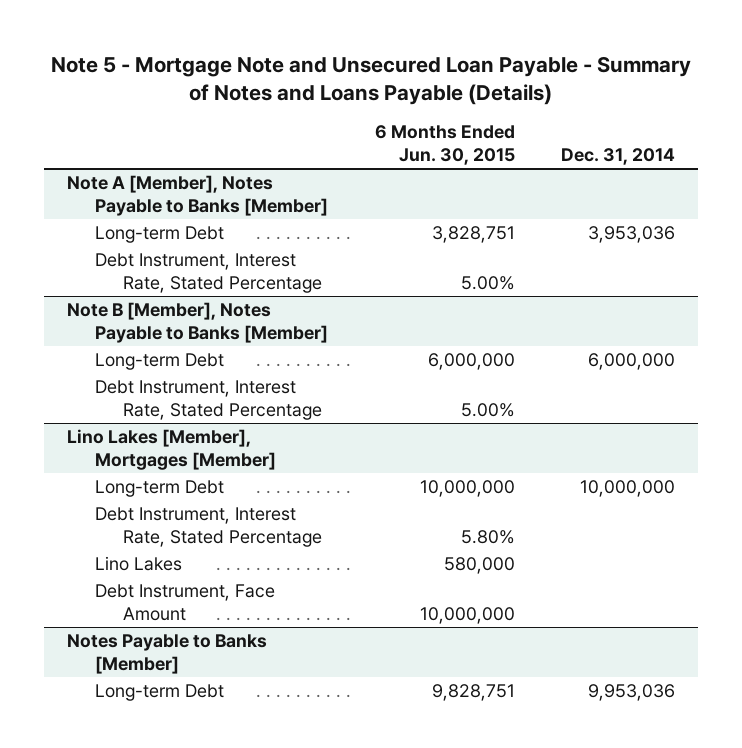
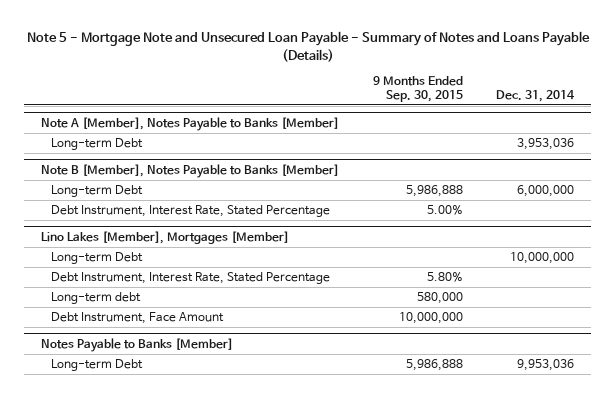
[374,124,515,165] 6 Months Ended Jun. 30, 2015 -> none
none -> [372,76,463,102] 9 Months Ended Sep. 30, 2015
[95,253,323,293] Debt Instrument, Interest Rate, Stated Percentage -> none
[95,556,183,572] Lino Lakes -> [51,292,142,305] Long-term debt

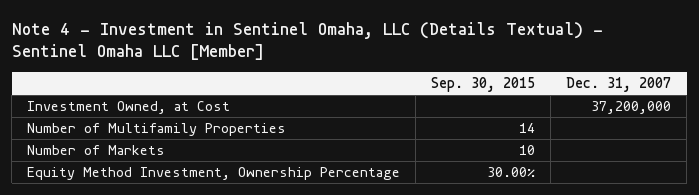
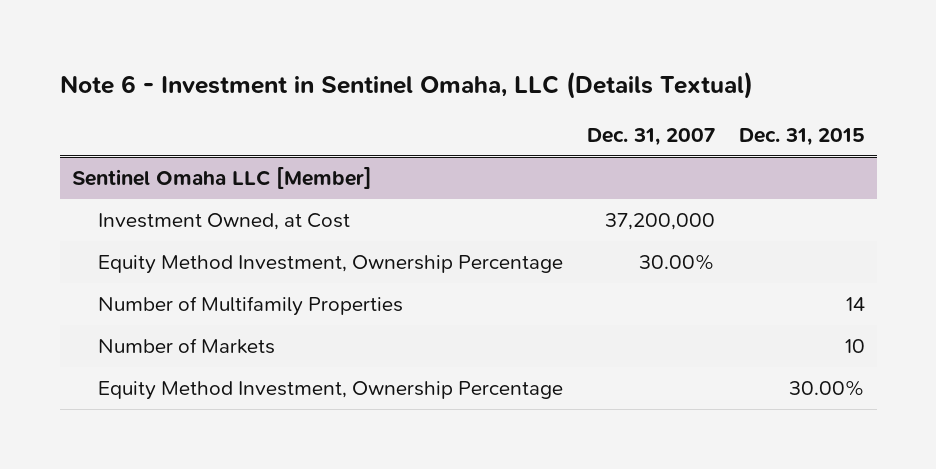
[11,21,603,61] Note 4 - Investment in Sentinel Omaha, LLC (Details Textual) - Sentinel Omaha LLC [Member] -> [59,70,753,99] Note 6 - Investment in Sentinel Omaha, LLC (Details Textual)
[431,77,536,93] Sep. 30, 2015 -> none
none -> [738,128,865,147] Dec. 31, 2015
none -> [71,167,372,190] Sentinel Omaha LLC [Member]
none -> [98,255,564,275] Equity Method Investment, Ownership Percentage

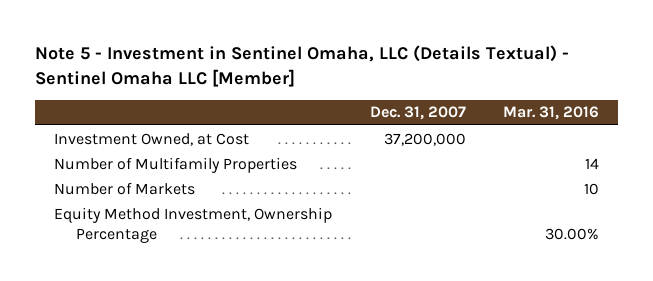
[59,70,753,99] Note 6 - Investment in Sentinel Omaha, LLC (Details Textual) -> [34,45,569,87] Note 5 - Investment in Sentinel Omaha, LLC (Details Textual) - Sentinel Omaha LLC [Member]
[738,128,865,147] Dec. 31, 2015 -> none
none -> [503,106,600,121] Mar. 31, 2016
[71,167,372,190] Sentinel Omaha LLC [Member] -> none
[98,255,564,275] Equity Method Investment, Ownership Percentage -> none

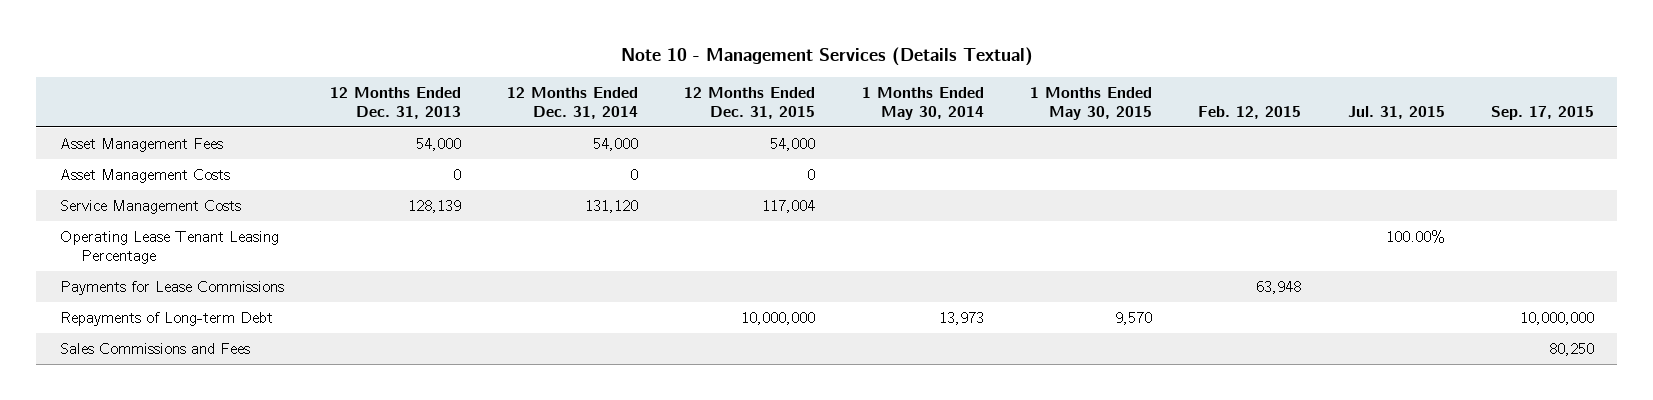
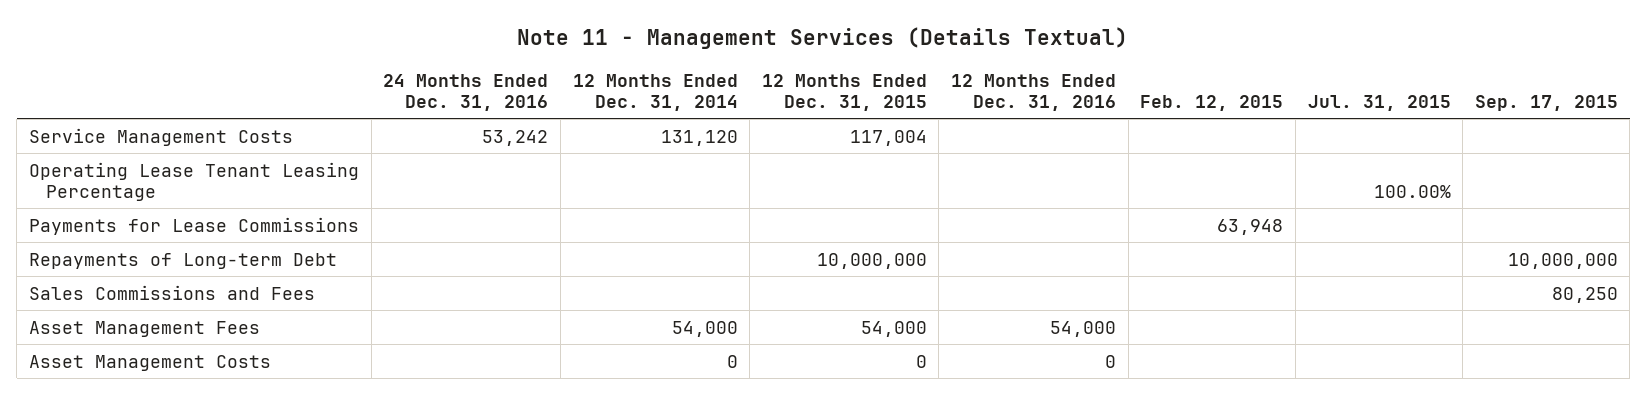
[620,46,1033,66] Note 10 - Management Services (Details Textual) -> [517,26,1129,49] Note 11 - Management Services (Details Textual)
[329,86,461,119] 12 Months Ended Dec. 31, 2013 -> none
[861,86,984,120] 1 Months Ended May 30, 2014 -> none
[1029,86,1152,120] 1 Months Ended May 30, 2015 -> none
none -> [383,73,549,111] 24 Months Ended Dec. 31, 2016
none -> [951,73,1117,111] 12 Months Ended Dec. 31, 2016
[59,137,223,152] Asset Management Fees -> [29,320,261,337] Asset Management Fees
[59,168,230,183] Asset Management Costs -> [29,354,272,371] Asset Management Costs

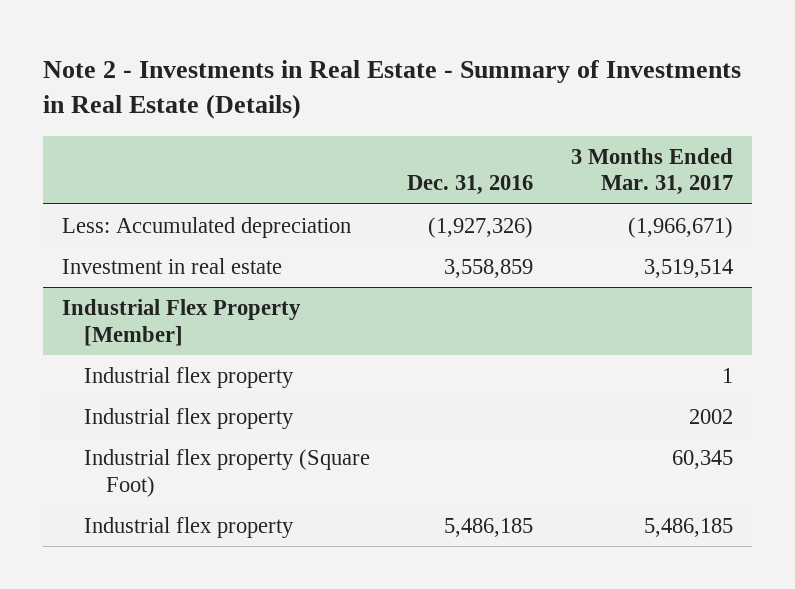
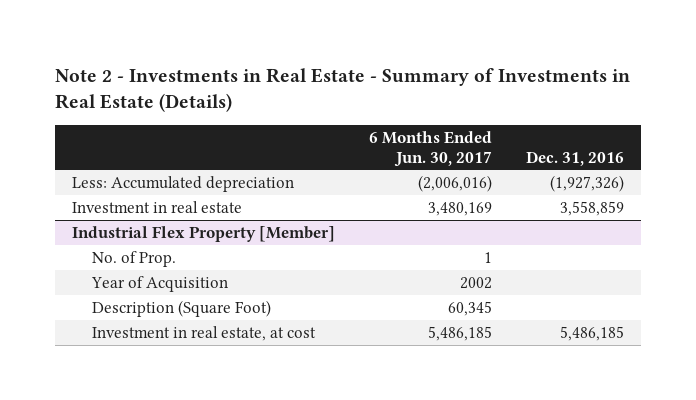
[571,147,734,196] 3 Months Ended Mar. 31, 2017 -> none
none -> [369,130,493,167] 6 Months Ended Jun. 30, 2017
[83,366,294,388] Industrial flex property -> [92,250,177,267] No. of Prop.
[83,407,294,429] Industrial flex property -> [91,275,229,292] Year of Acquisition
[83,448,370,497] Industrial flex property (Square Foot) -> [92,299,272,317] Description (Square Foot)
[83,516,294,538] Industrial flex property -> [92,325,317,341] Investment in real estate, at cost

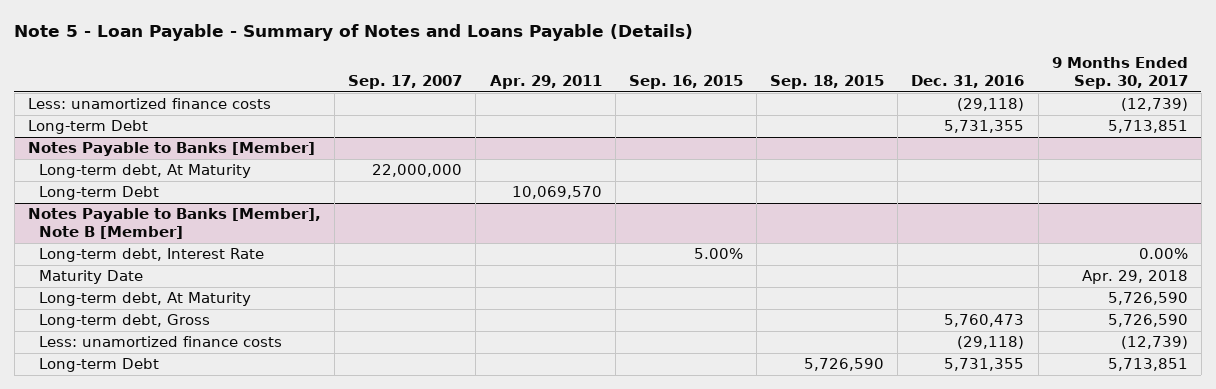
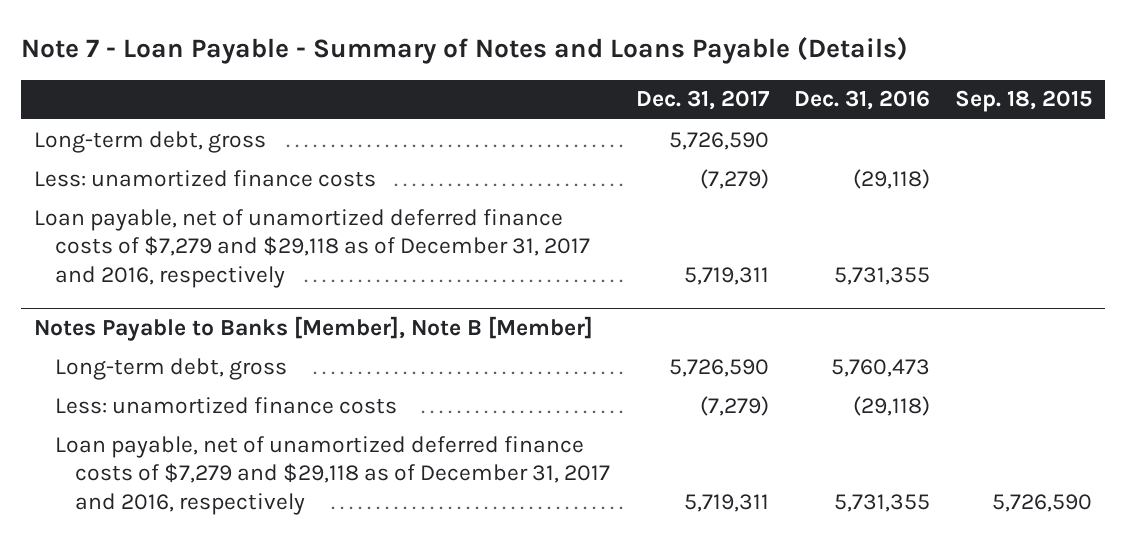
[14,23,694,41] Note 5 - Loan Payable - Summary of Notes and Loans Payable (Details) -> [21,36,909,64] Note 7 - Loan Payable - Summary of Notes and Loans Payable (Details)
[348,74,463,89] Sep. 17, 2007 -> none
[489,74,602,89] Apr. 29, 2011 -> none
[628,74,743,89] Sep. 16, 2015 -> none
[1051,56,1188,89] 9 Months Ended Sep. 30, 2017 -> none
none -> [635,90,770,111] Dec. 31, 2017
none -> [33,130,266,153] Long-term debt, gross
[28,142,316,157] Notes Payable to Banks [Member] -> none
[39,164,252,179] Long-term debt, At Maturity -> none
[39,186,160,201] Long-term Debt -> none
[28,120,149,135] Long-term Debt -> [33,208,590,289] Loan payable, net of unamortized deferred finance costs of $7,279 and $29,118 as of December 31, 2017 and 2016, respectively
[39,248,265,263] Long-term debt, Interest Rate -> none
[39,270,144,285] Maturity Date -> none
[39,292,252,307] Long-term debt, At Maturity -> none
[39,314,211,329] Long-term debt, Gross -> [54,357,287,380] Long-term debt, gross
[39,358,160,373] Long-term Debt -> [54,435,611,516] Loan payable, net of unamortized deferred finance costs of $7,279 and $29,118 as of December 31, 2017 and 2016, respectively

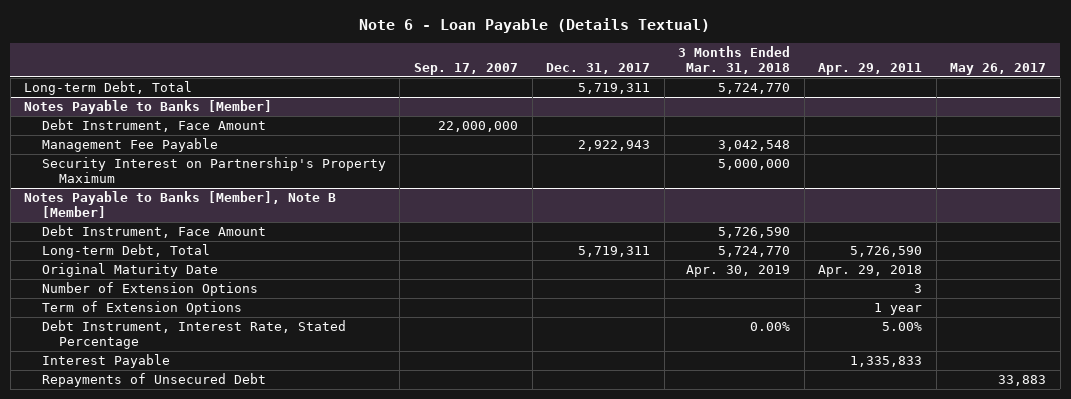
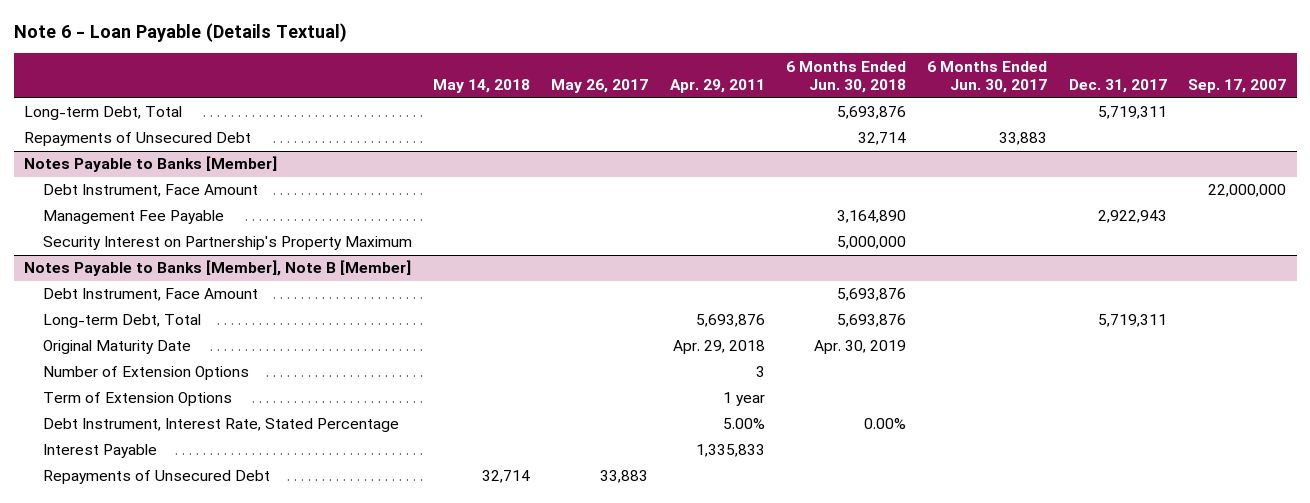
[678,46,791,74] 3 Months Ended Mar. 31, 2018 -> none
none -> [433,79,531,94] May 14, 2018
none -> [786,60,907,94] 6 Months Ended Jun. 30, 2018
none -> [927,60,1048,94] 6 Months Ended Jun. 30, 2017
none -> [24,132,252,147] Repayments of Unsecured Debt
[850,246,923,258] 5,726,590 -> [695,314,765,328] 5,693,876

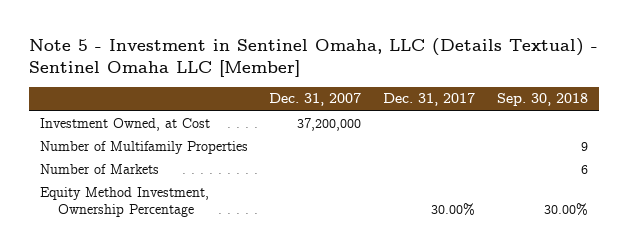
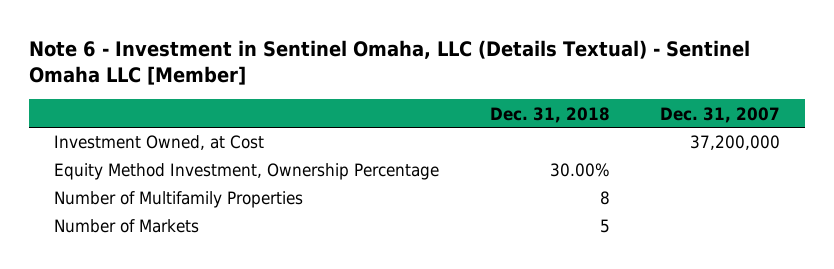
[28,37,598,77] Note 5 - Investment in Sentinel Omaha, LLC (Details Textual) - Sentinel Omaha LLC [Member] -> [29,39,751,86] Note 6 - Investment in Sentinel Omaha, LLC (Details Textual) - Sentinel Omaha LLC [Member]
[383,93,476,107] Dec. 31, 2017 -> none
[497,93,589,107] Sep. 30, 2018 -> none
none -> [489,106,610,123] Dec. 31, 2018
[39,186,209,217] Equity Method Investment, Ownership Percentage -> [54,163,440,181] Equity Method Investment, Ownership Percentage

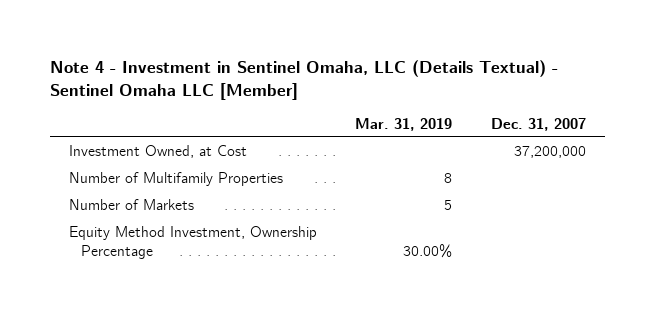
[29,39,751,86] Note 6 - Investment in Sentinel Omaha, LLC (Details Textual) - Sentinel Omaha LLC [Member] -> [50,59,559,100] Note 4 - Investment in Sentinel Omaha, LLC (Details Textual) - Sentinel Omaha LLC [Member]
[489,106,610,123] Dec. 31, 2018 -> none
none -> [355,117,453,131] Mar. 31, 2019
[54,163,440,181] Equity Method Investment, Ownership Percentage -> [69,226,318,260] Equity Method Investment, Ownership Percentage

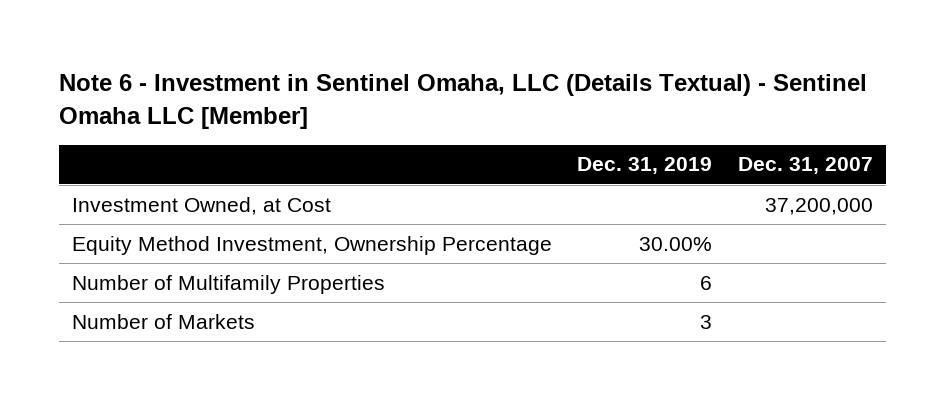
[50,59,559,100] Note 4 - Investment in Sentinel Omaha, LLC (Details Textual) - Sentinel Omaha LLC [Member] -> [58,74,867,129] Note 6 - Investment in Sentinel Omaha, LLC (Details Textual) - Sentinel Omaha LLC [Member]
[355,117,453,131] Mar. 31, 2019 -> none
none -> [577,157,713,175] Dec. 31, 2019
[69,226,318,260] Equity Method Investment, Ownership Percentage -> [71,235,552,255] Equity Method Investment, Ownership Percentage

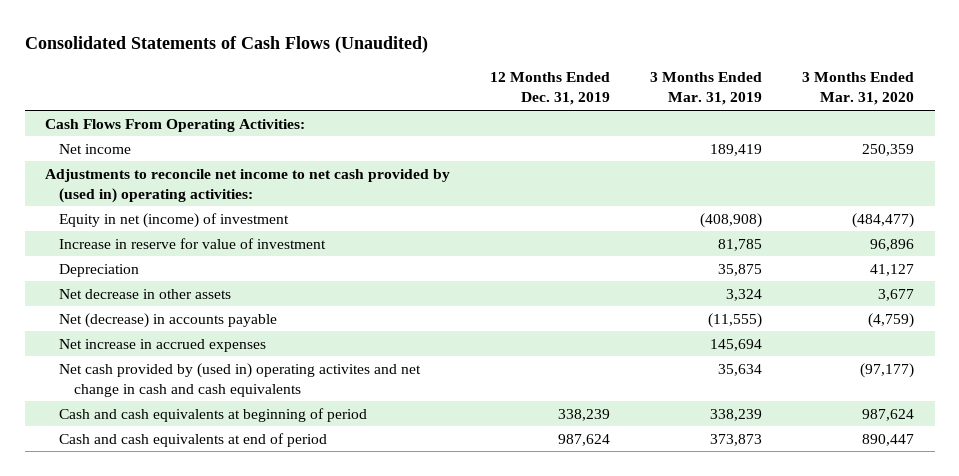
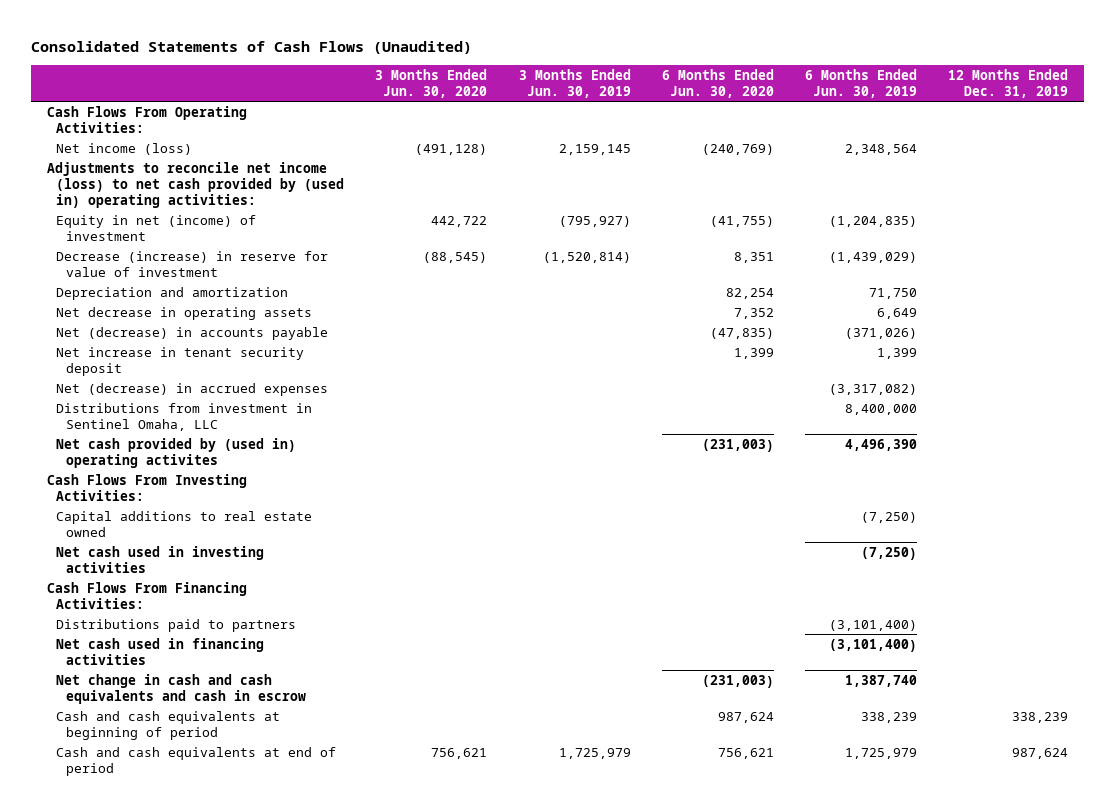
[650,72,763,106] 3 Months Ended Mar. 31, 2019 -> none
[802,72,915,106] 3 Months Ended Mar. 31, 2020 -> none
none -> [375,68,488,98] 3 Months Ended Jun. 30, 2020
none -> [518,68,631,98] 3 Months Ended Jun. 30, 2019
none -> [661,68,774,98] 6 Months Ended Jun. 30, 2020
none -> [804,68,917,98] 6 Months Ended Jun. 30, 2019
[59,143,132,154] Net income -> [56,142,193,155] Net income (loss)
[44,168,450,203] Adjustments to reconcile net income to net cash provided by (used in) operating activities: -> [47,161,345,208] Adjustments to reconcile net income (loss) to net cash provided by (used in) operating activities:
[59,237,327,249] Increase in reserve for value of investment -> [56,250,329,277] Decrease (increase) in reserve for value of investment
[59,263,140,277] Depreciation -> [56,286,289,300] Depreciation and amortization
[59,288,232,299] Net decrease in other assets -> [56,306,313,320] Net decrease in operating assets
none -> [56,346,305,376] Net increase in tenant security deposit
[59,338,267,352] Net increase in accrued expenses -> [56,382,329,396] Net (decrease) in accrued expenses
none -> [56,402,313,431] Distributions from investment in Sentinel Omaha, LLC
none -> [56,437,297,468] Net cash provided by (used in) operating activites
none -> [47,473,248,501] Cash Flows From Investing Activities:
none -> [56,510,313,537] Capital additions to real estate owned
none -> [56,545,265,573] Net cash used in investing activities
none -> [47,581,248,609] Cash Flows From Financing Activities:
none -> [56,618,297,632] Distributions paid to partners
none -> [56,637,265,665] Net cash used in financing activities
[59,362,422,397] Net cash provided by (used in) operating activites and net change in cash and cash equivalents -> [56,673,306,704] Net change in cash and cash equivalents and cash in escrow

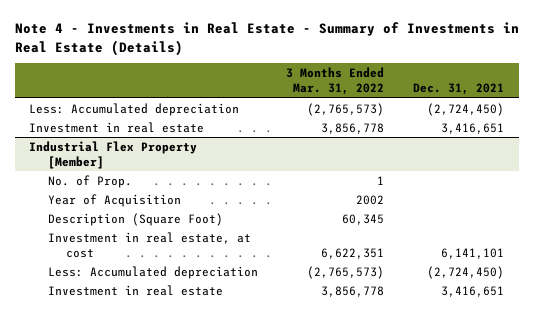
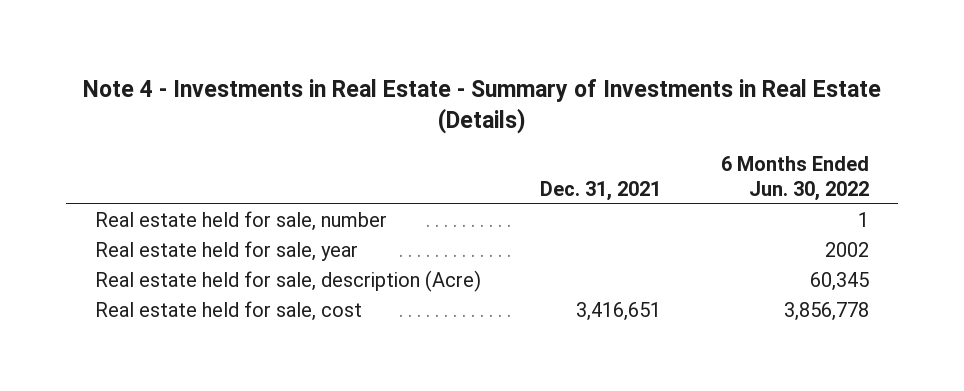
[286,67,385,96] 3 Months Ended Mar. 31, 2022 -> none
none -> [720,155,869,201] 6 Months Ended Jun. 30, 2022
[29,102,240,116] Less: Accumulated depreciation -> none
[29,140,198,169] Industrial Flex Property [Member] -> none
[47,174,132,188] No. of Prop. -> none
[47,193,181,207] Year of Acquisition -> none
[47,212,223,226] Description (Square Foot) -> none
[47,231,251,258] Investment in real estate, at cost -> none
[47,265,258,279] Less: Accumulated depreciation -> none
[47,284,223,296] Investment in real estate -> none
none -> [95,211,388,232] Real estate held for sale, number
none -> [95,241,359,262] Real estate held for sale, year
none -> [95,270,482,293] Real estate held for sale, description (Acre)
[29,121,205,133] Investment in real estate -> [95,301,363,322] Real estate held for sale, cost

